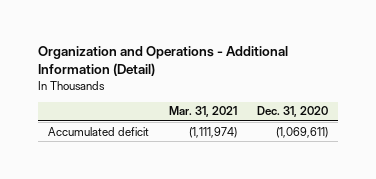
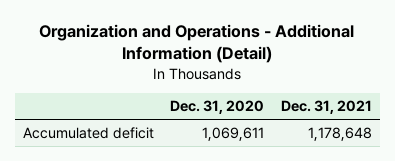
[169,106,238,118] Mar. 31, 2021 -> none
none -> [280,100,372,115] Dec. 31, 2021
[276,126,329,138] (1,069,611) -> [202,127,265,142] 1,069,611

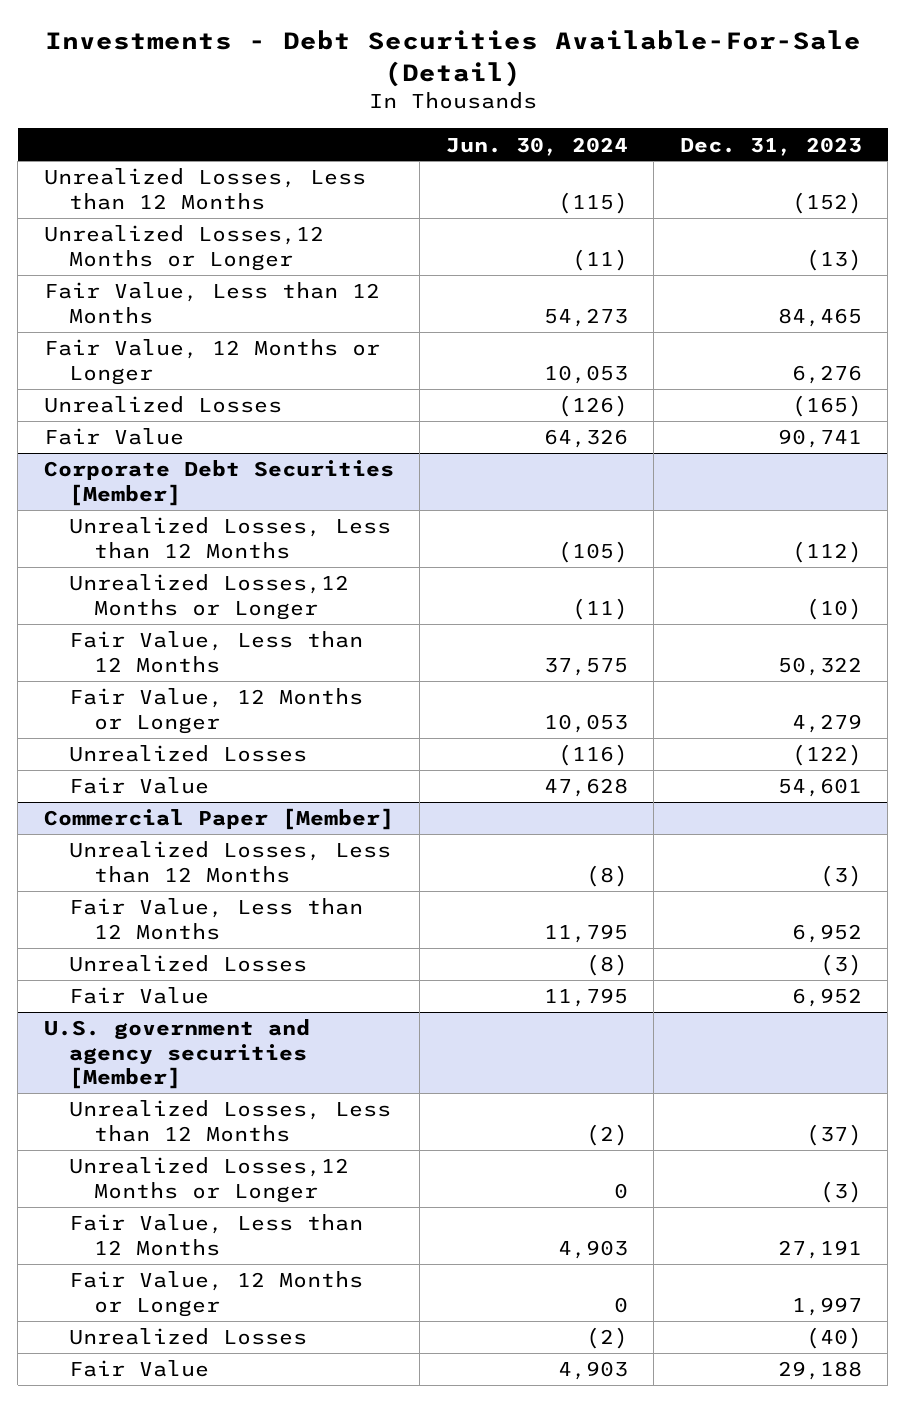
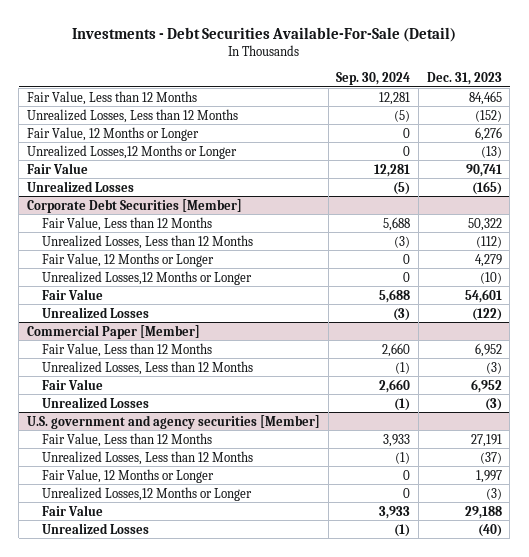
[445,136,628,156] Jun. 30, 2024 -> none
none -> [336,71,411,85] Sep. 30, 2024
[43,168,366,210] Unrealized Losses, Less than 12 Months -> [27,108,239,123] Unrealized Losses, Less than 12 Months
[43,225,324,271] Unrealized Losses,12 Months or Longer -> [27,144,238,159] Unrealized Losses,12 Months or Longer
[43,396,282,414] Unrealized Losses -> [27,180,135,192] Unrealized Losses
[68,517,391,559] Unrealized Losses, Less than 12 Months -> [41,234,253,249] Unrealized Losses, Less than 12 Months
[68,574,349,620] Unrealized Losses,12 Months or Longer -> [41,270,252,285] Unrealized Losses,12 Months or Longer
[68,745,307,763] Unrealized Losses -> [41,306,149,318] Unrealized Losses
[68,841,391,883] Unrealized Losses, Less than 12 Months -> [41,360,253,375] Unrealized Losses, Less than 12 Months
[68,955,307,973] Unrealized Losses -> [41,396,149,408] Unrealized Losses
[68,1100,391,1142] Unrealized Losses, Less than 12 Months -> [41,450,253,465] Unrealized Losses, Less than 12 Months
[68,1157,349,1203] Unrealized Losses,12 Months or Longer -> [41,486,252,501] Unrealized Losses,12 Months or Longer
[68,1328,307,1346] Unrealized Losses -> [41,522,149,534] Unrealized Losses

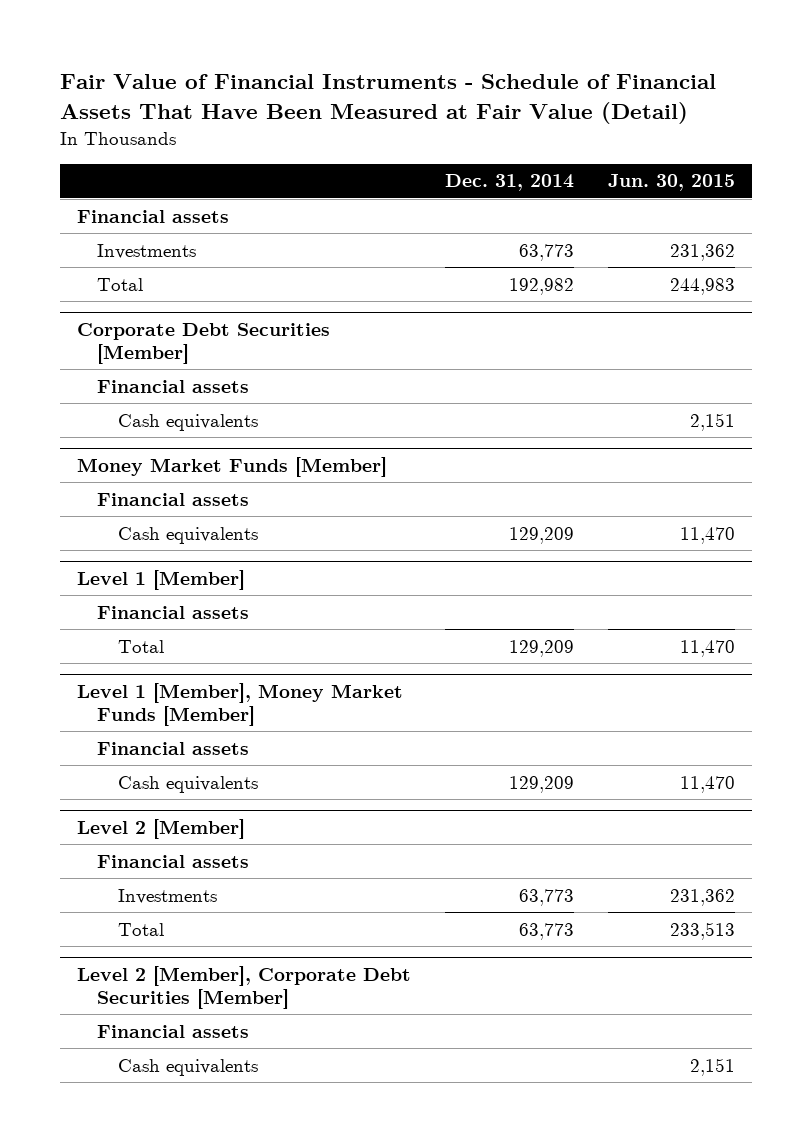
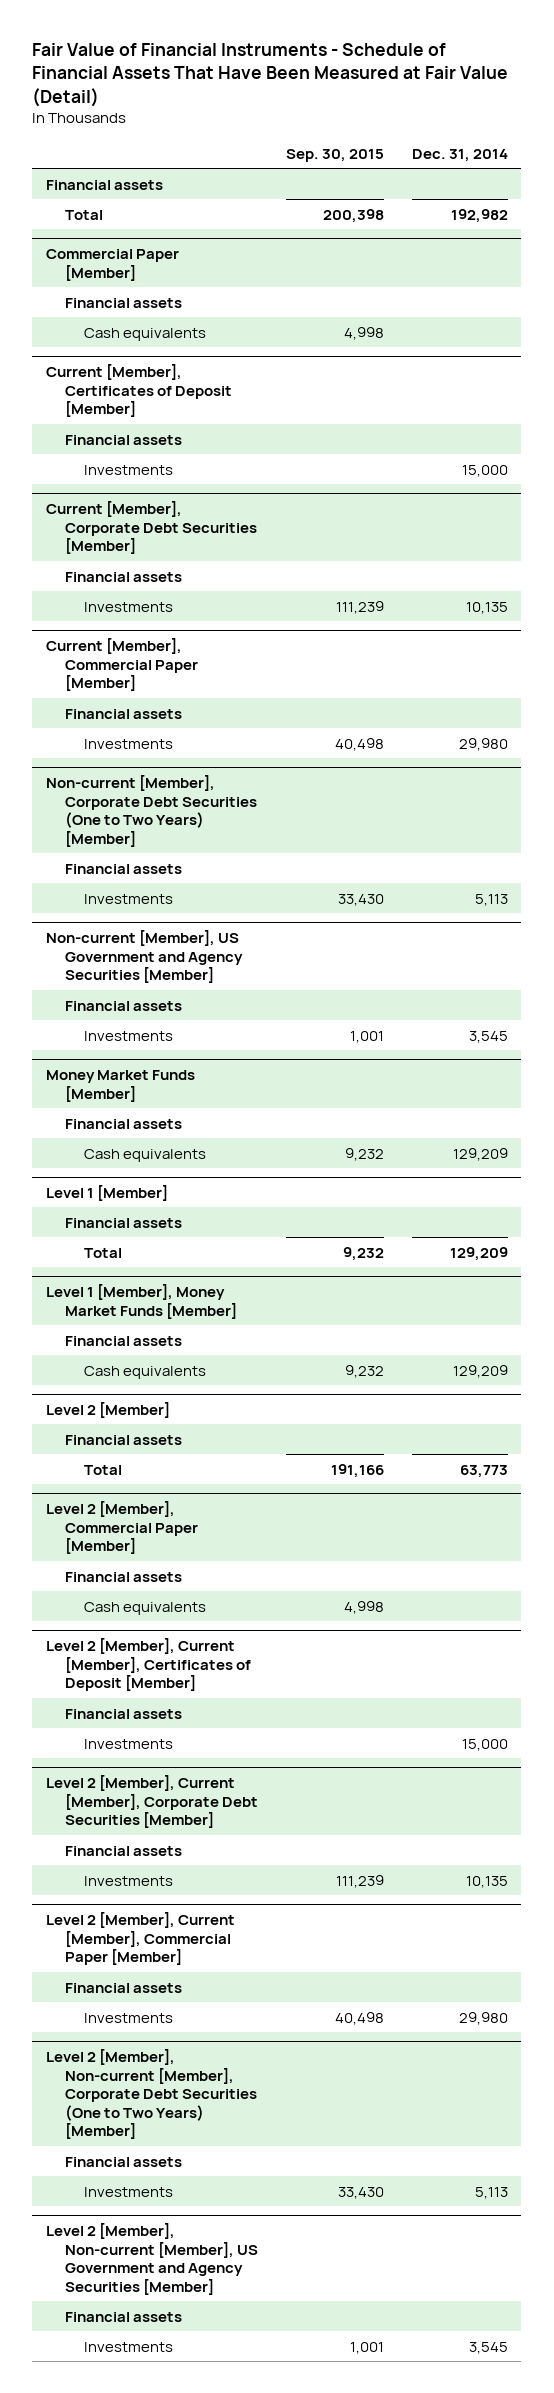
[607,174,735,192] Jun. 30, 2015 -> none
none -> [285,148,384,162] Sep. 30, 2015
[97,243,197,259] Investments -> none
[76,323,330,364] Corporate Debt Securities [Member] -> none
none -> [46,248,180,281] Commercial Paper [Member]
none -> [46,363,233,418] Current [Member], Certificates of Deposit [Member]
none -> [65,434,183,445] Financial assets
none -> [84,464,174,475] Investments
none -> [46,500,258,555] Current [Member], Corporate Debt Securities [Member]
none -> [65,571,183,582] Financial assets
none -> [84,601,174,612] Investments
none -> [46,637,199,692] Current [Member], Commercial Paper [Member]
none -> [65,708,183,719] Financial assets
none -> [84,738,174,749] Investments
none -> [46,774,258,847] Non-current [Member], Corporate Debt Securities (One to Two Years) [Member]
none -> [65,863,183,874] Financial assets
none -> [84,893,174,904] Investments
none -> [46,929,244,984] Non-current [Member], US Government and Agency Securities [Member]
none -> [65,1000,183,1011] Financial assets
none -> [84,1030,174,1041] Investments
[117,888,217,904] Investments -> none
[76,966,411,1009] Level 2 [Member], Corporate Debt Securities [Member] -> none
none -> [46,1500,199,1555] Level 2 [Member], Commercial Paper [Member]
none -> [46,1637,252,1692] Level 2 [Member], Current [Member], Certificates of Deposit [Member]
none -> [65,1708,183,1719] Financial assets
none -> [84,1738,174,1749] Investments
none -> [46,1774,259,1829] Level 2 [Member], Current [Member], Corporate Debt Securities [Member]
none -> [65,1845,183,1856] Financial assets
none -> [84,1875,174,1886] Investments
none -> [46,1911,236,1966] Level 2 [Member], Current [Member], Commercial Paper [Member]
none -> [65,1982,183,1993] Financial assets
none -> [84,2012,174,2023] Investments
none -> [46,2048,258,2140] Level 2 [Member], Non-current [Member], Corporate Debt Securities (One to Two Years) [Member]
none -> [65,2156,183,2167] Financial assets
none -> [84,2186,174,2197] Investments
none -> [46,2222,259,2295] Level 2 [Member], Non-current [Member], US Government and Agency Securities [Member]
none -> [65,2311,183,2322] Financial assets
none -> [84,2341,174,2352] Investments

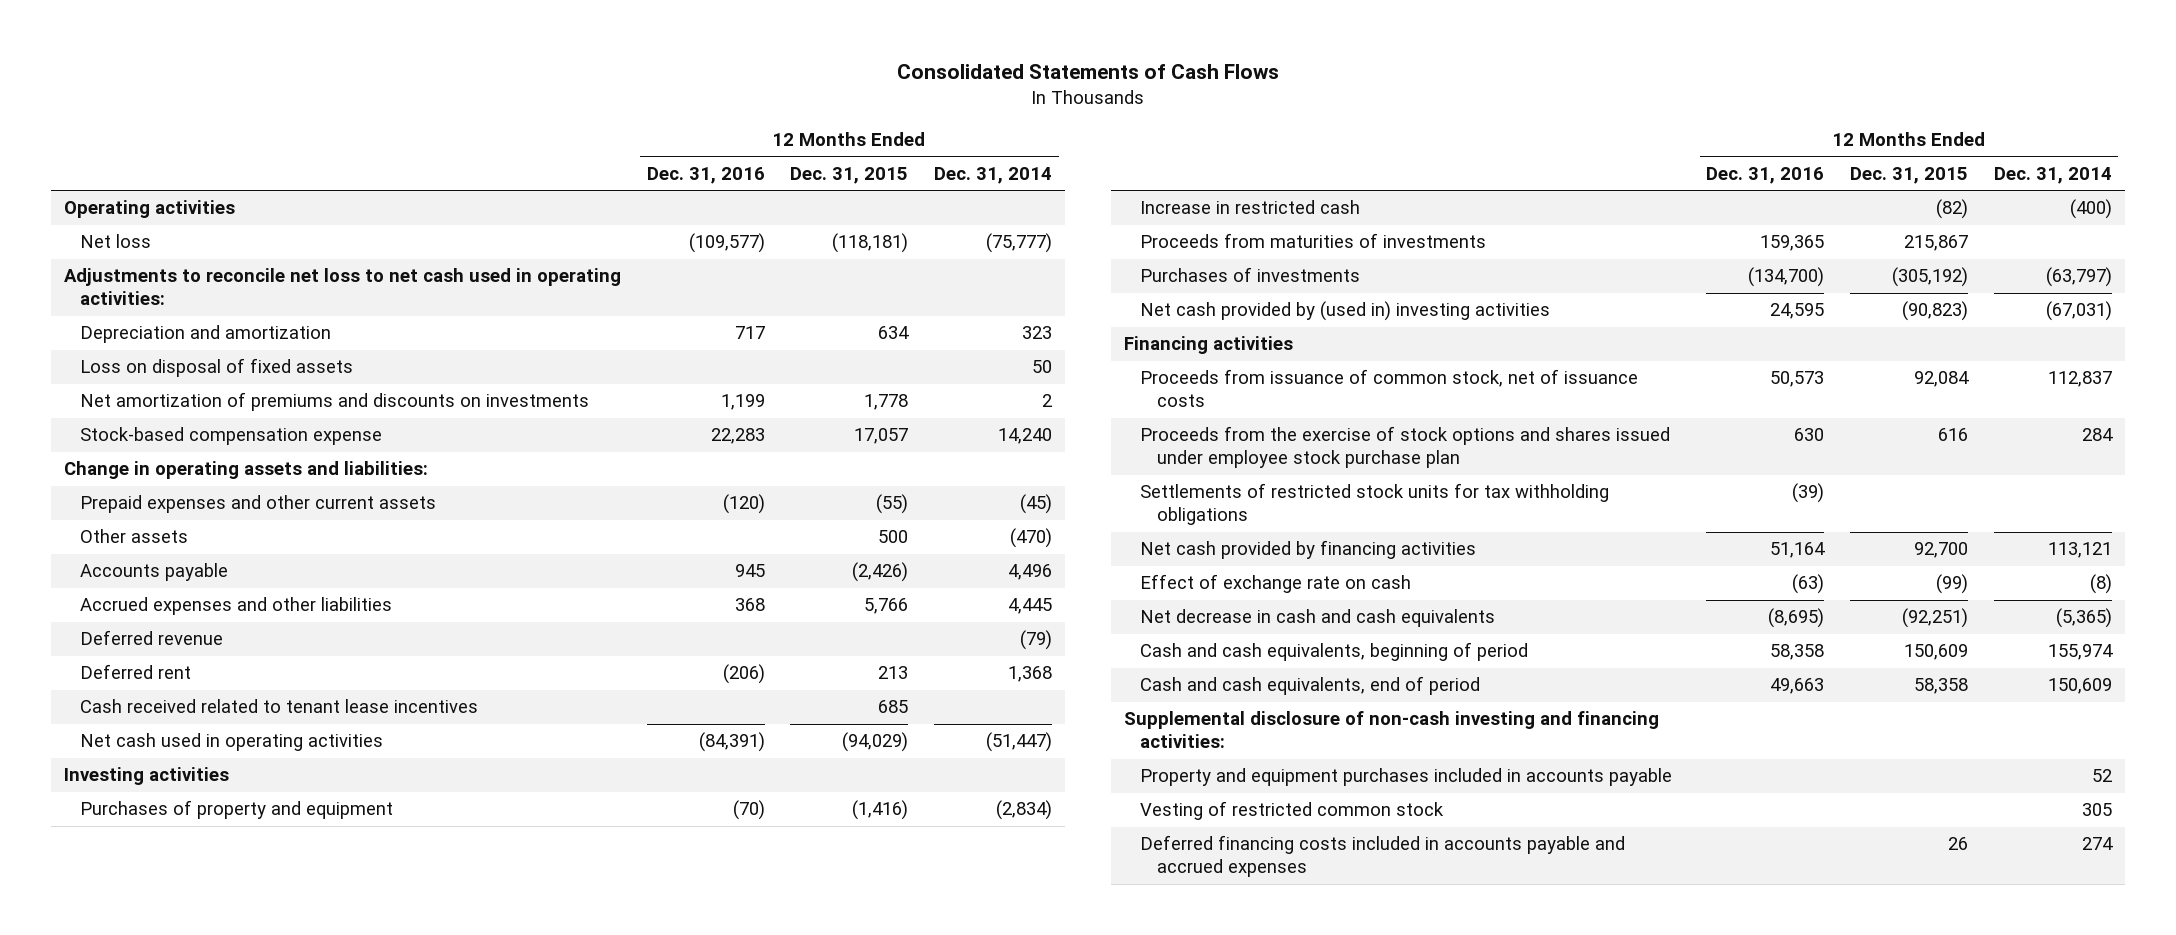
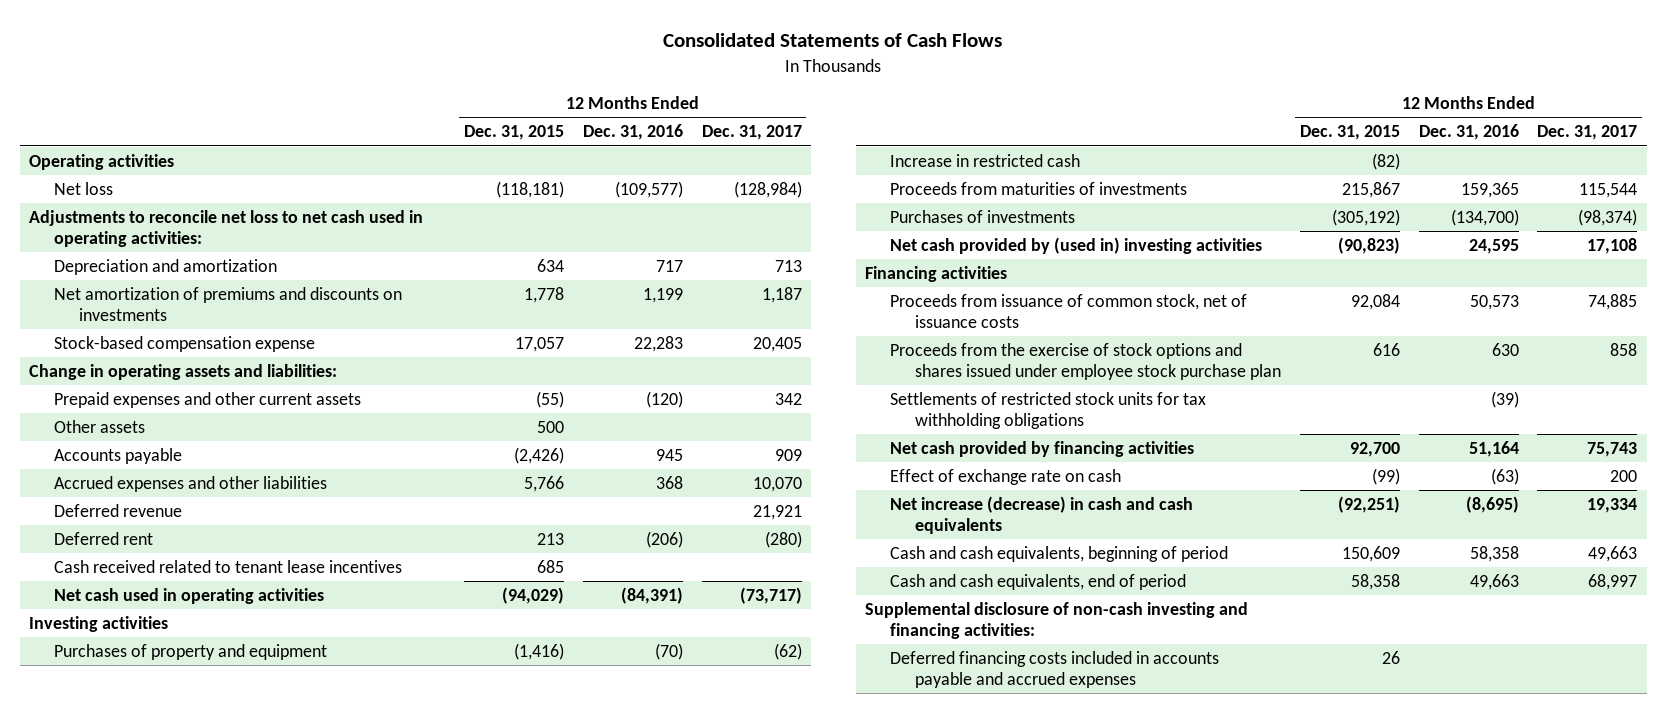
[934,166,1053,184] Dec. 31, 2014 -> none
none -> [701,125,802,141] Dec. 31, 2017
[80,358,354,378] Loss on disposal of fixed assets -> none
[1140,609,1496,628] Net decrease in cash and cash equivalents -> [889,495,1193,534] Net increase (decrease) in cash and cash equivalents
[1140,768,1673,787] Property and equipment purchases included in accounts payable -> none
[1140,801,1445,821] Vesting of restricted common stock -> none

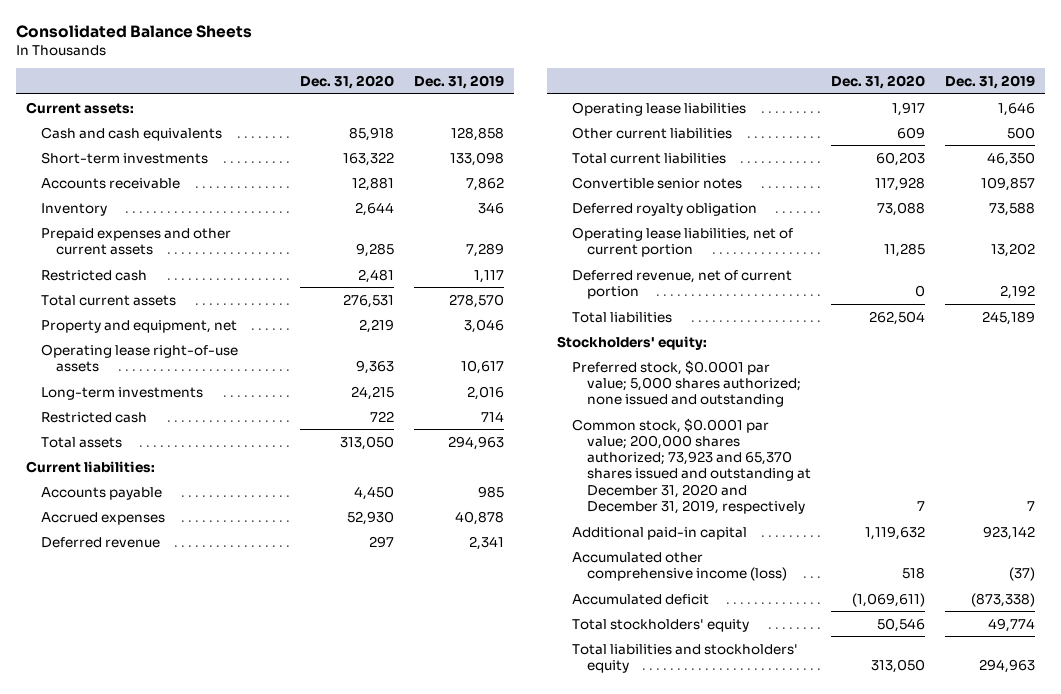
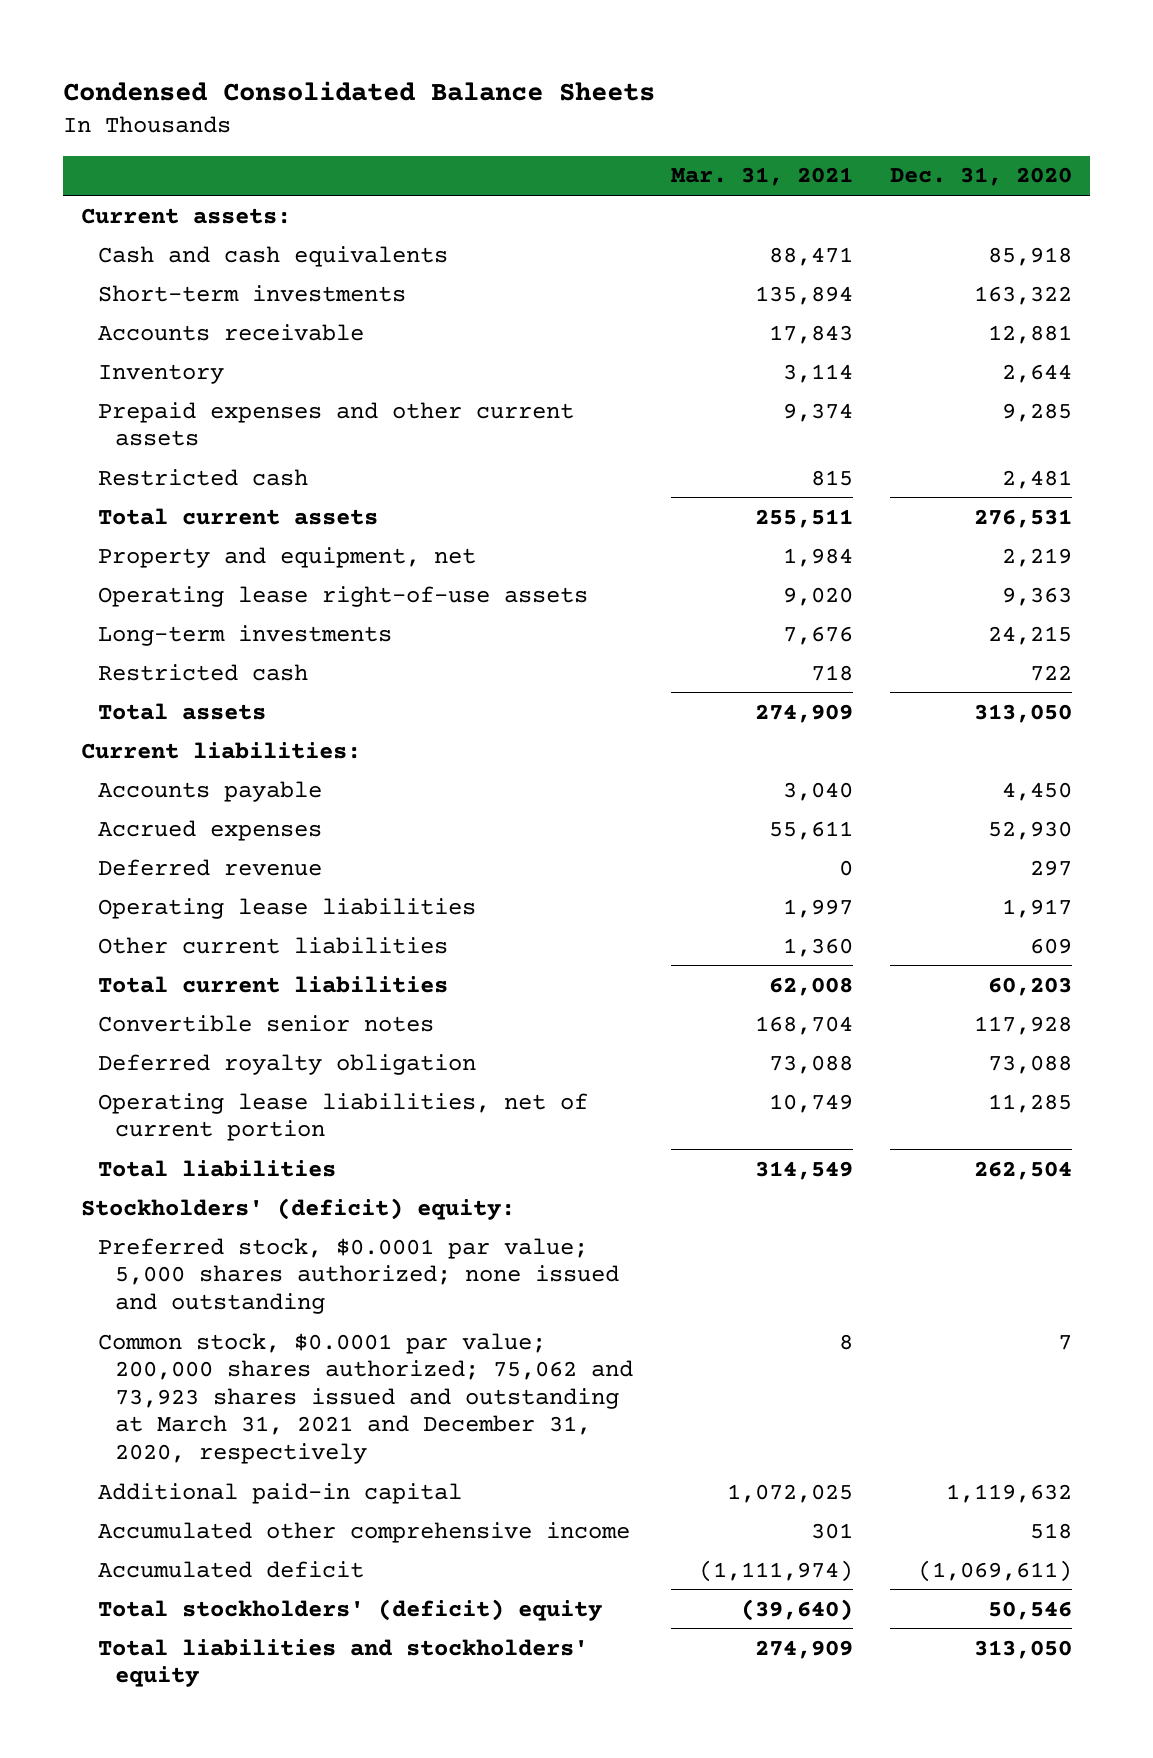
[15,24,252,38] Consolidated Balance Sheets -> [62,80,655,101] Condensed Consolidated Balance Sheets
[413,74,504,89] Dec. 31, 2019 -> none
none -> [670,167,853,187] Mar. 31, 2021
[572,269,793,299] Deferred revenue, net of current portion -> none
[557,335,708,350] Stockholders' equity: -> [81,1197,516,1220] Stockholders' (deficit) equity:
[572,417,812,514] Common stock, $0.0001 par value; 200,000 shares authorized; 73,923 and 65,370 shares issued and outstanding at December 31, 2020 and December 31, 2019, respectively -> [98,1332,634,1464] Common stock, $0.0001 par value; 200,000 shares authorized; 75,062 and 73,923 shares issued and outstanding at March 31, 2021 and December 31, 2020, respectively
[572,551,788,581] Accumulated other comprehensive income (loss) -> [98,1521,631,1543] Accumulated other comprehensive income
[572,618,750,632] Total stockholders' equity -> [98,1598,603,1621] Total stockholders' (deficit) equity

